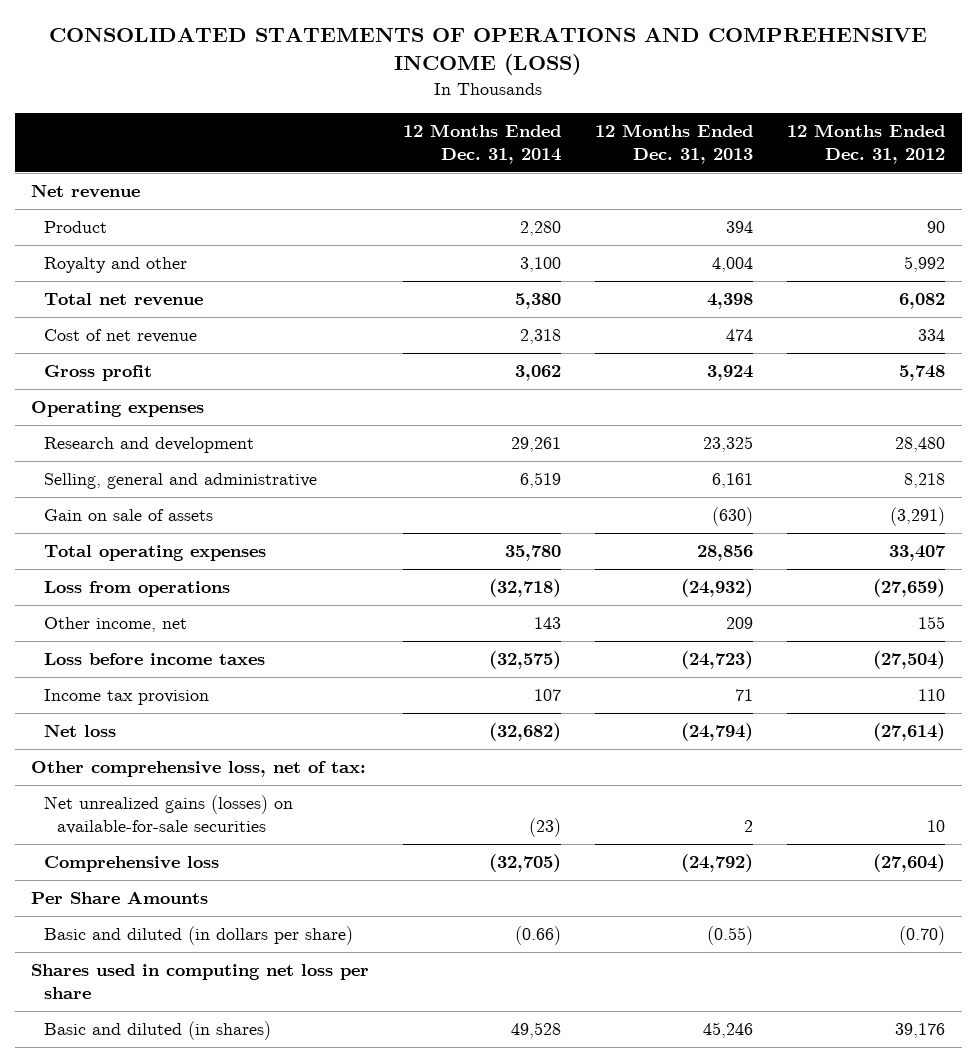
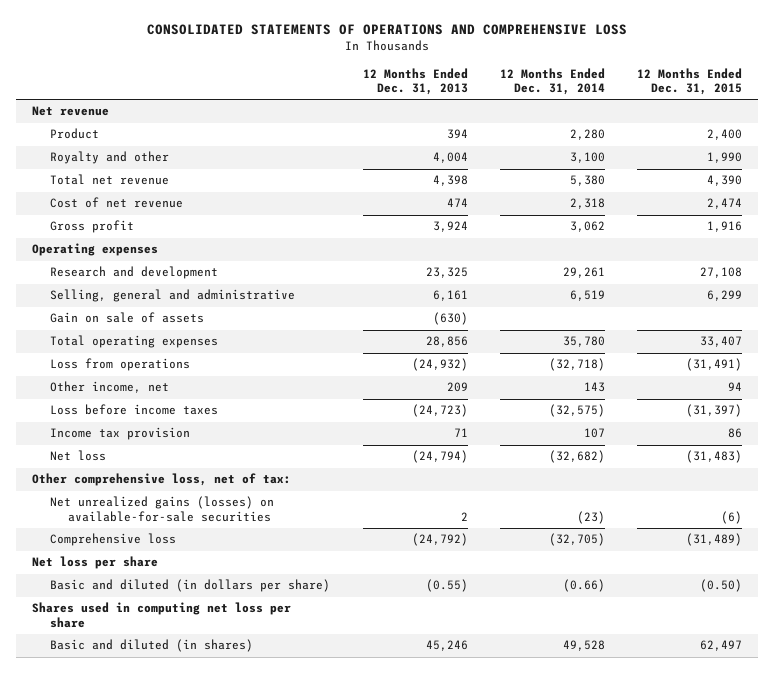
[49,27,928,76] CONSOLIDATED STATEMENTS OF OPERATIONS AND COMPREHENSIVE INCOME (LOSS) -> [147,24,628,36] CONSOLIDATED STATEMENTS OF OPERATIONS AND COMPREHENSIVE LOSS
[787,124,946,164] 12 Months Ended Dec. 31, 2012 -> none
none -> [637,67,743,95] 12 Months Ended Dec. 31, 2015
[31,891,209,905] Per Share Amounts -> [32,556,159,570] Net loss per share

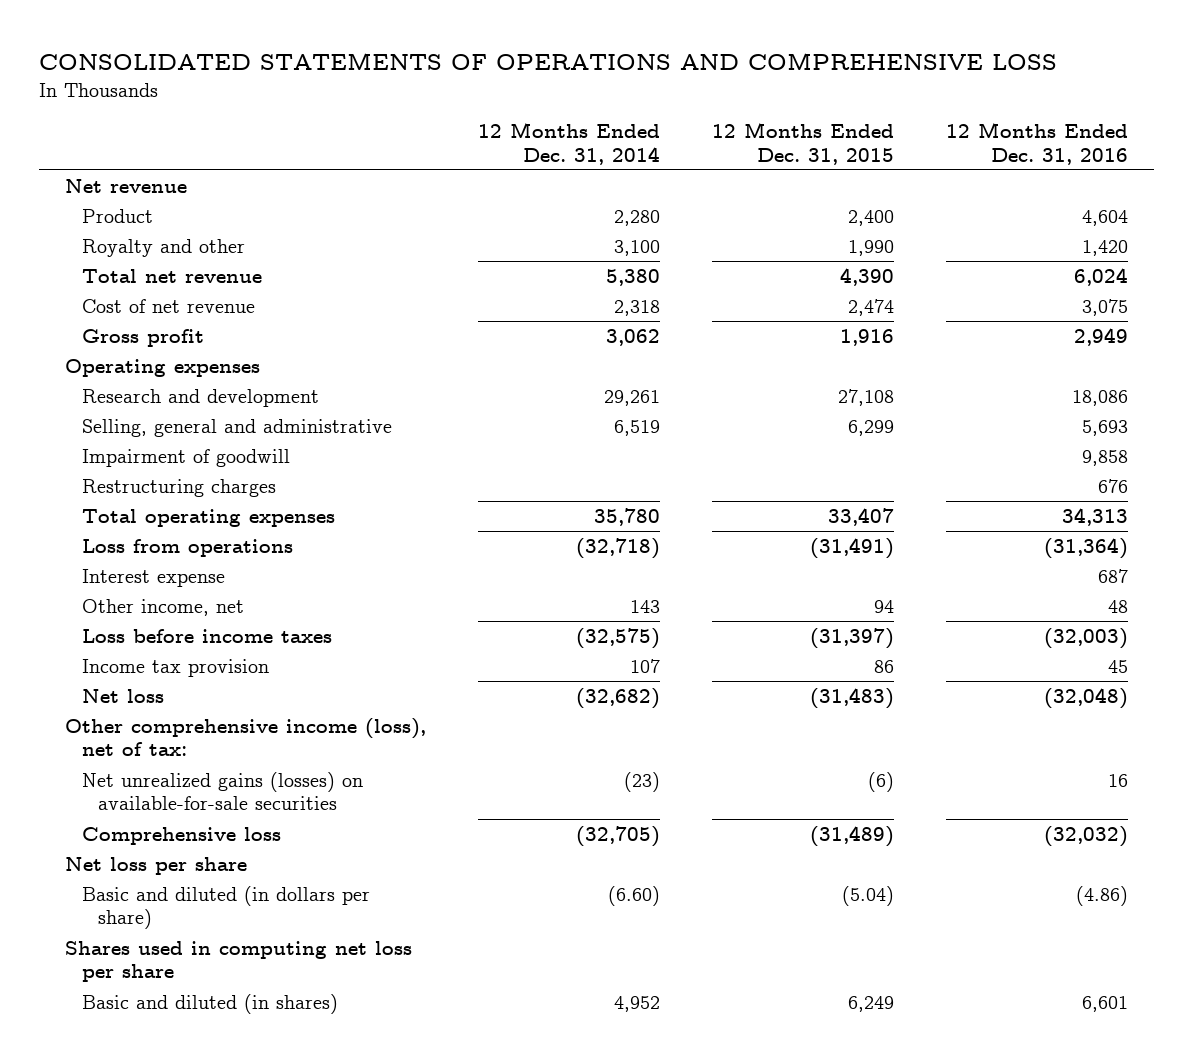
[362,67,468,95] 12 Months Ended Dec. 31, 2013 -> none
none -> [945,122,1128,165] 12 Months Ended Dec. 31, 2016
[50,312,205,324] Gain on sale of assets -> none
none -> [81,448,290,467] Impairment of goodwill
none -> [81,478,276,497] Restructuring charges
none -> [81,568,225,587] Interest expense
[32,473,292,487] Other comprehensive loss, net of tax: -> [64,717,426,757] Other comprehensive income (loss), net of tax:
[562,579,605,593] (0.66) -> [607,885,660,906] (6.60)
[700,579,743,593] (0.50) -> [841,885,894,906] (5.04)
[562,640,605,652] 49,528 -> [613,995,660,1012] 4,952
[700,640,743,652] 62,497 -> [847,995,894,1012] 6,249

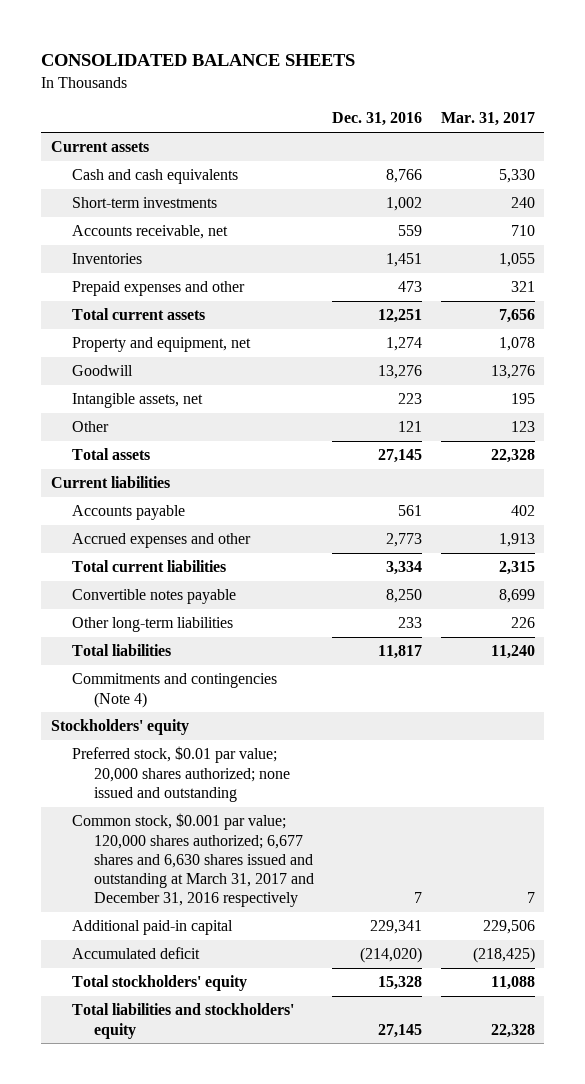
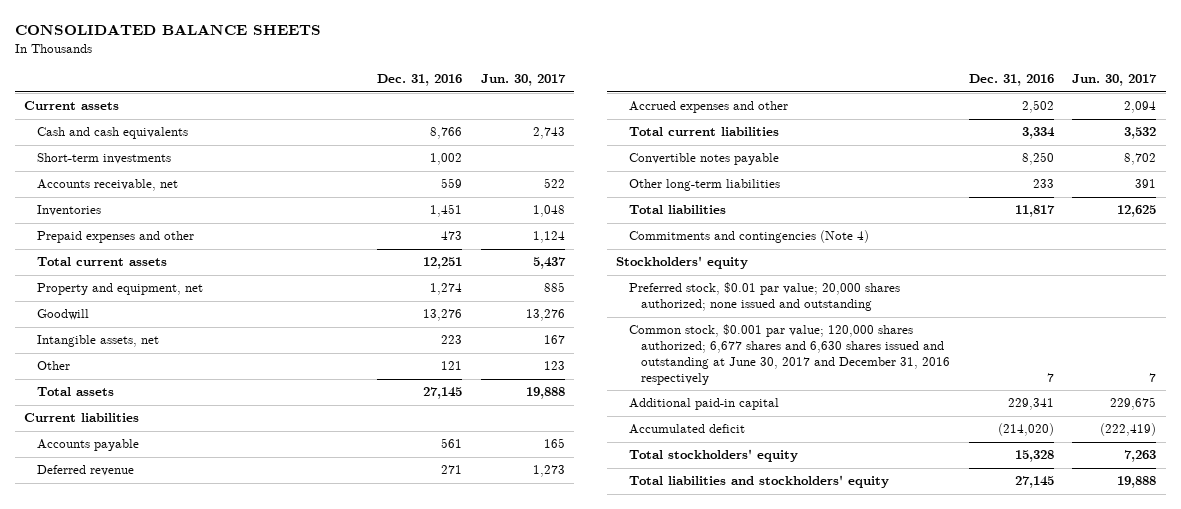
[440,112,535,127] Mar. 31, 2017 -> none
none -> [480,74,566,87] Jun. 30, 2017
none -> [36,465,134,477] Deferred revenue
[386,533,423,548] 2,773 -> [1021,100,1054,114] 2,502
[72,813,314,907] Common stock, $0.001 par value; 120,000 shares authorized; 6,677 shares and 6,630 shares issued and outstanding at March 31, 2017 and December 31, 2016 respectively -> [628,324,950,386] Common stock, $0.001 par value; 120,000 shares authorized; 6,677 shares and 6,630 shares issued and outstanding at June 30, 2017 and December 31, 2016 respectively

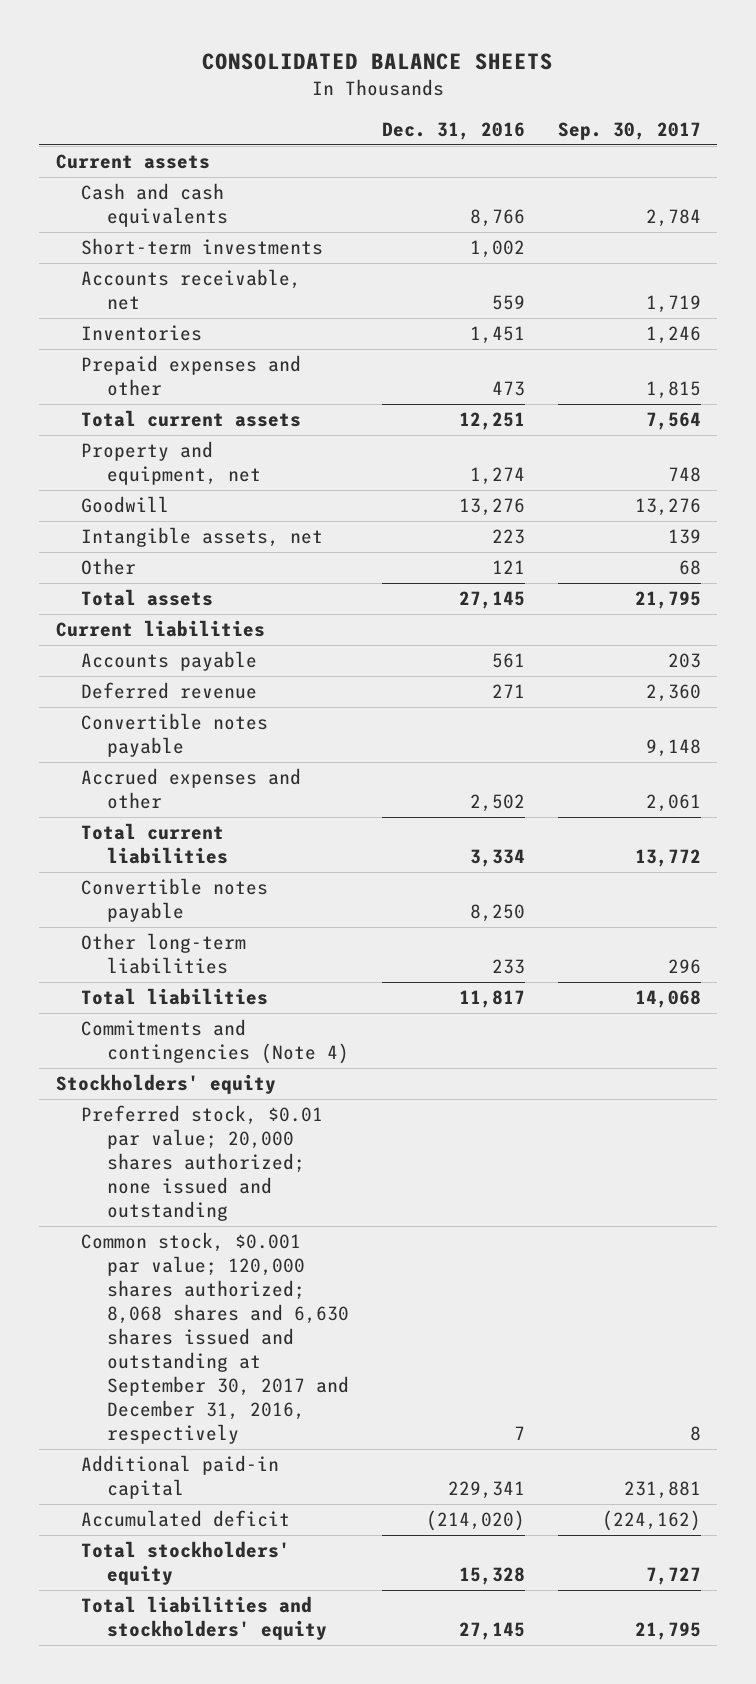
[480,74,566,87] Jun. 30, 2017 -> none
none -> [557,121,701,140] Sep. 30, 2017
none -> [81,713,269,758] Convertible notes payable
[628,324,950,386] Common stock, $0.001 par value; 120,000 shares authorized; 6,677 shares and 6,630 shares issued and outstanding at June 30, 2017 and December 31, 2016 respectively -> [81,1232,349,1445] Common stock, $0.001 par value; 120,000 shares authorized; 8,068 shares and 6,630 shares issued and outstanding at September 30, 2017 and December 31, 2016, respectively

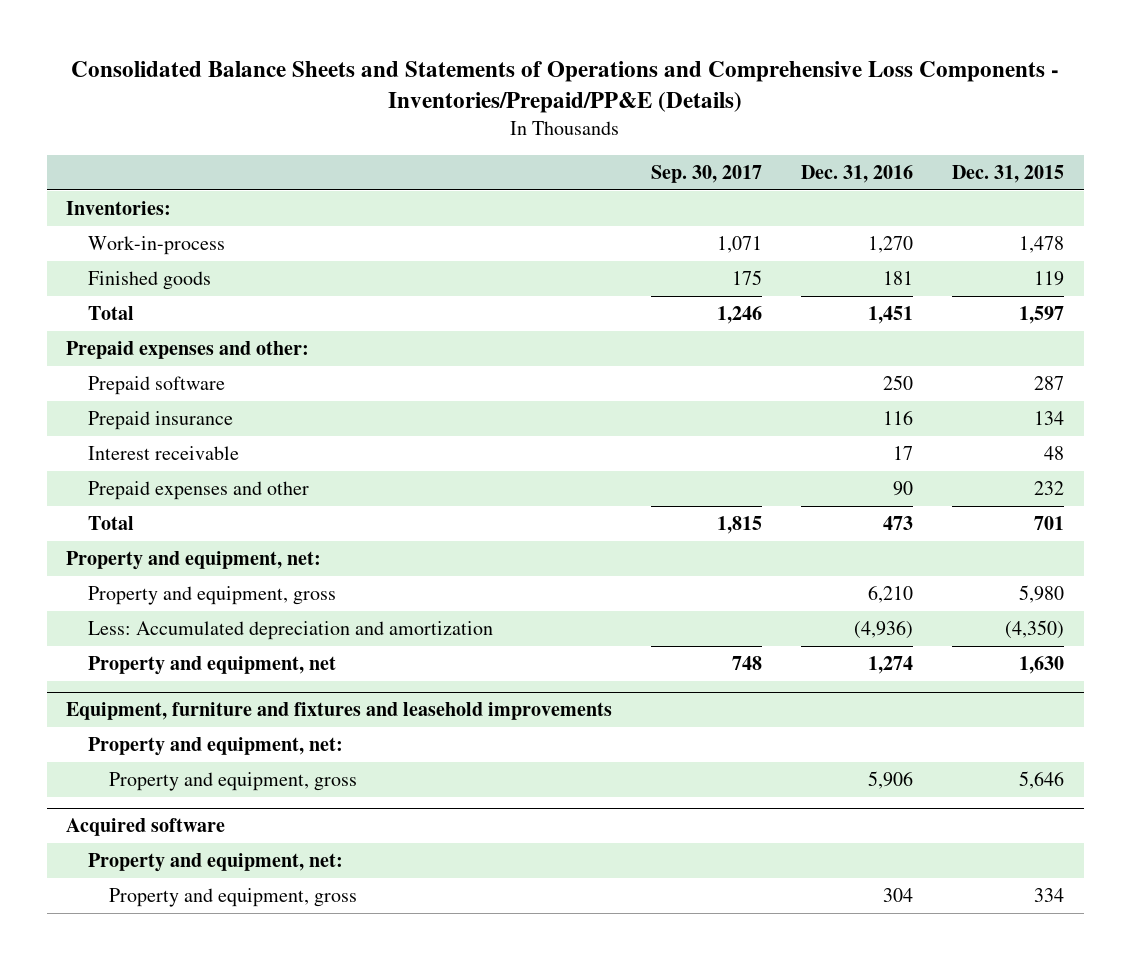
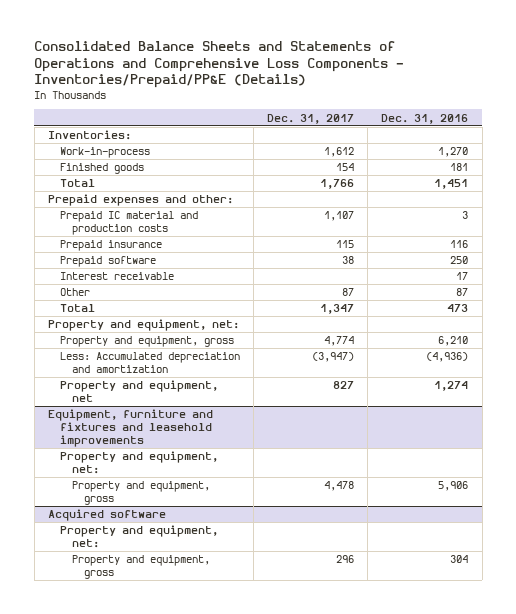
[651,164,763,183] Sep. 30, 2017 -> none
[952,164,1065,183] Dec. 31, 2015 -> none
none -> [267,113,355,124] Dec. 31, 2017
none -> [59,211,198,235] Prepaid IC material and production costs
[87,375,225,395] Prepaid software -> [59,256,156,268] Prepaid software
[87,480,309,500] Prepaid expenses and other -> [59,288,90,297] Other
[893,480,914,496] 90 -> [456,288,469,297] 87

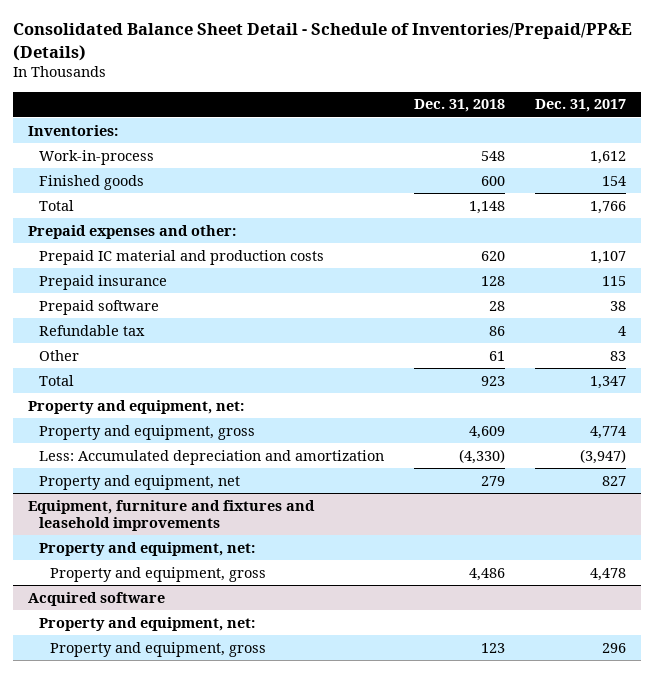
[34,40,405,89] Consolidated Balance Sheets and Statements of Operations and Comprehensive Loss Components - Inventories/Prepaid/PP&E (Details) -> [12,23,632,61] Consolidated Balance Sheet Detail - Schedule of Inventories/Prepaid/PP&E (Details)
[381,113,469,124] Dec. 31, 2016 -> none
none -> [413,99,505,113] Dec. 31, 2018
[59,272,174,281] Interest receivable -> none
none -> [38,324,145,336] Refundable tax
[342,288,355,297] 87 -> [610,350,627,361] 83

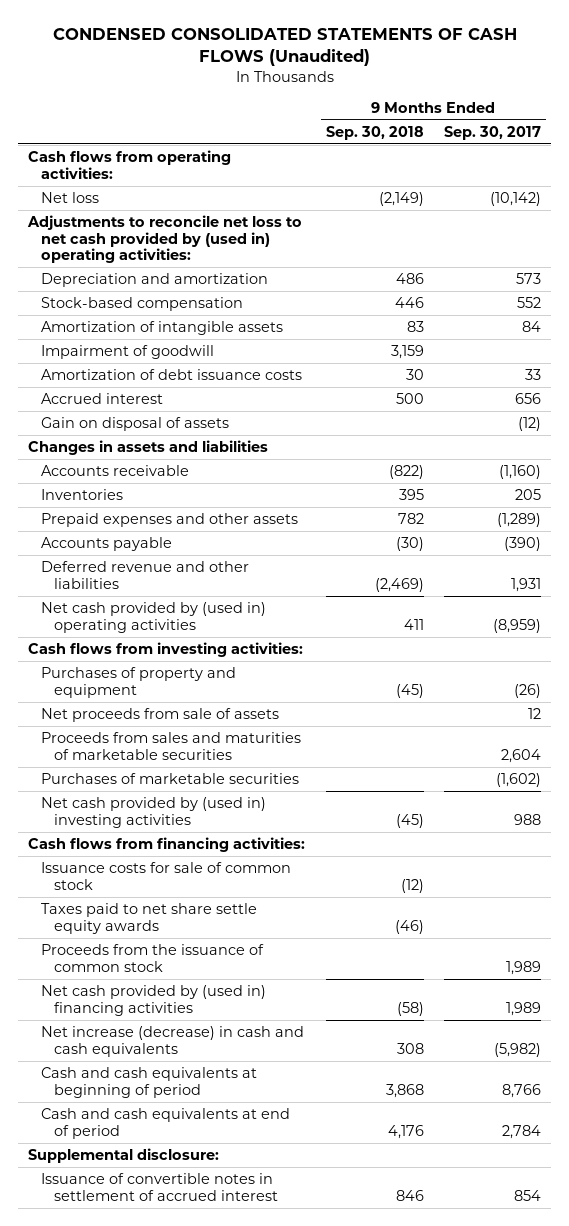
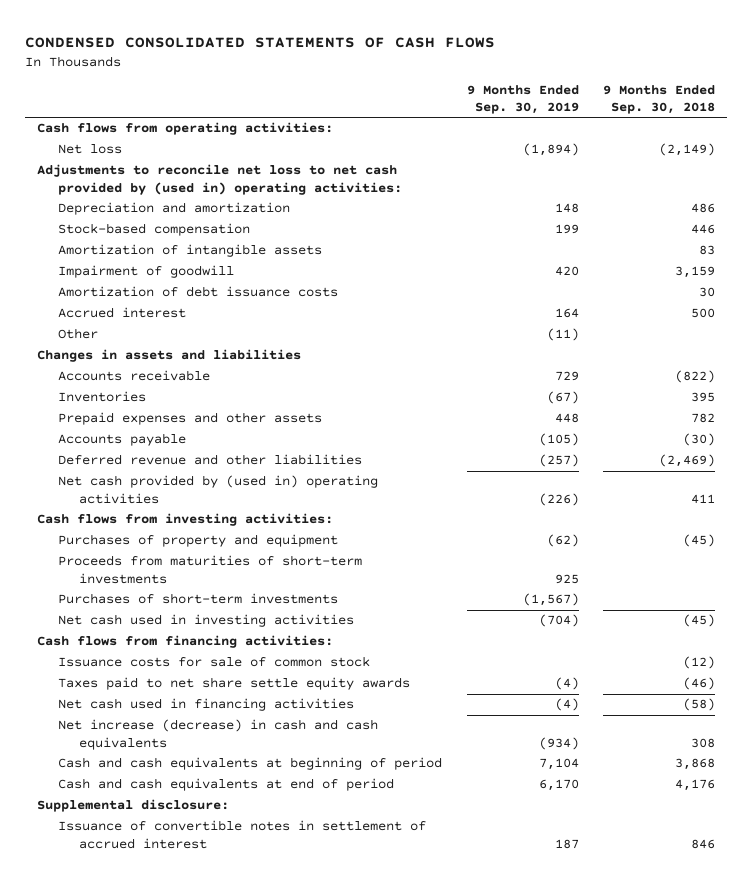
[52,28,517,67] CONDENSED CONSOLIDATED STATEMENTS OF CASH FLOWS (Unaudited) -> [25,36,496,48] CONDENSED CONSOLIDATED STATEMENTS OF CASH FLOWS
[444,125,542,140] Sep. 30, 2017 -> none
none -> [466,84,579,114] 9 Months Ended Sep. 30, 2019
[40,416,229,431] Gain on disposal of assets -> none
none -> [58,328,99,340] Other
[40,707,279,722] Net proceeds from sale of assets -> none
[40,731,301,760] Proceeds from sales and maturities of marketable securities -> [58,555,363,584] Proceeds from maturities of short-term investments
[40,772,299,784] Purchases of marketable securities -> [58,593,339,605] Purchases of short-term investments
[40,796,266,828] Net cash provided by (used in) investing activities -> [58,614,355,628] Net cash used in investing activities
[40,943,264,972] Proceeds from the issuance of common stock -> none
[40,984,266,1016] Net cash provided by (used in) financing activities -> [58,698,355,712] Net cash used in financing activities

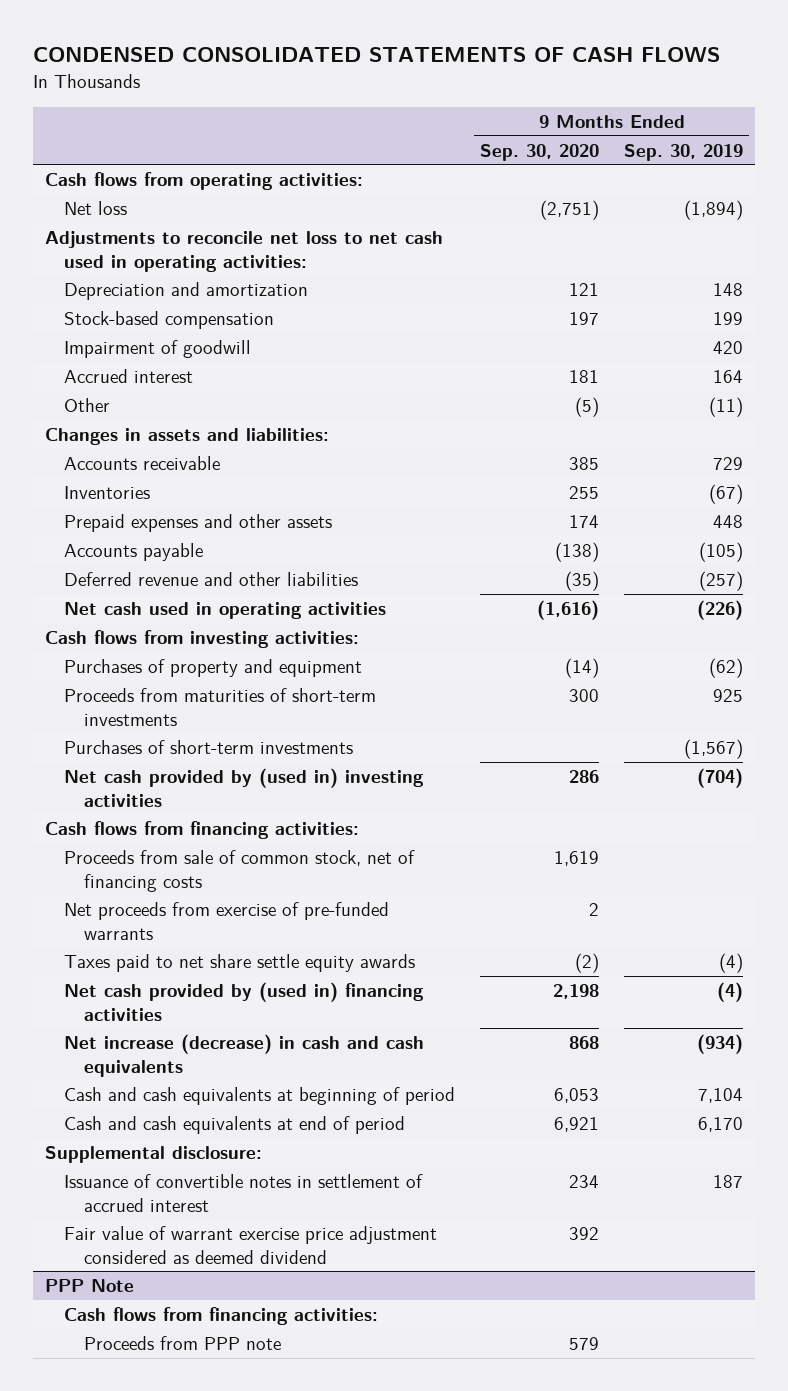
[603,84,716,114] 9 Months Ended Sep. 30, 2018 -> none
none -> [480,143,600,161] Sep. 30, 2020
[37,164,403,195] Adjustments to reconcile net loss to net cash provided by (used in) operating activities: -> [44,230,443,272] Adjustments to reconcile net loss to net cash used in operating activities:
[58,244,323,258] Amortization of intangible assets -> none
[58,286,339,298] Amortization of debt issuance costs -> none
[37,349,302,363] Changes in assets and liabilities -> [44,427,329,445] Changes in assets and liabilities:
[58,475,379,504] Net cash provided by (used in) operating activities -> [64,601,387,619] Net cash used in operating activities
[58,614,355,628] Net cash used in investing activities -> [64,767,425,807] Net cash provided by (used in) investing activities
[58,656,371,668] Issuance costs for sale of common stock -> none
none -> [64,849,416,892] Proceeds from sale of common stock, net of financing costs
none -> [64,901,390,940] Net proceeds from exercise of pre-funded warrants
[58,698,355,712] Net cash used in financing activities -> [64,981,425,1021] Net cash provided by (used in) financing activities
none -> [64,1225,438,1264] Fair value of warrant exercise price adjustment considered as deemed dividend
none -> [44,1278,134,1292] PPP Note
none -> [64,1306,379,1325] Cash flows from financing activities:
none -> [83,1335,281,1350] Proceeds from PPP note

